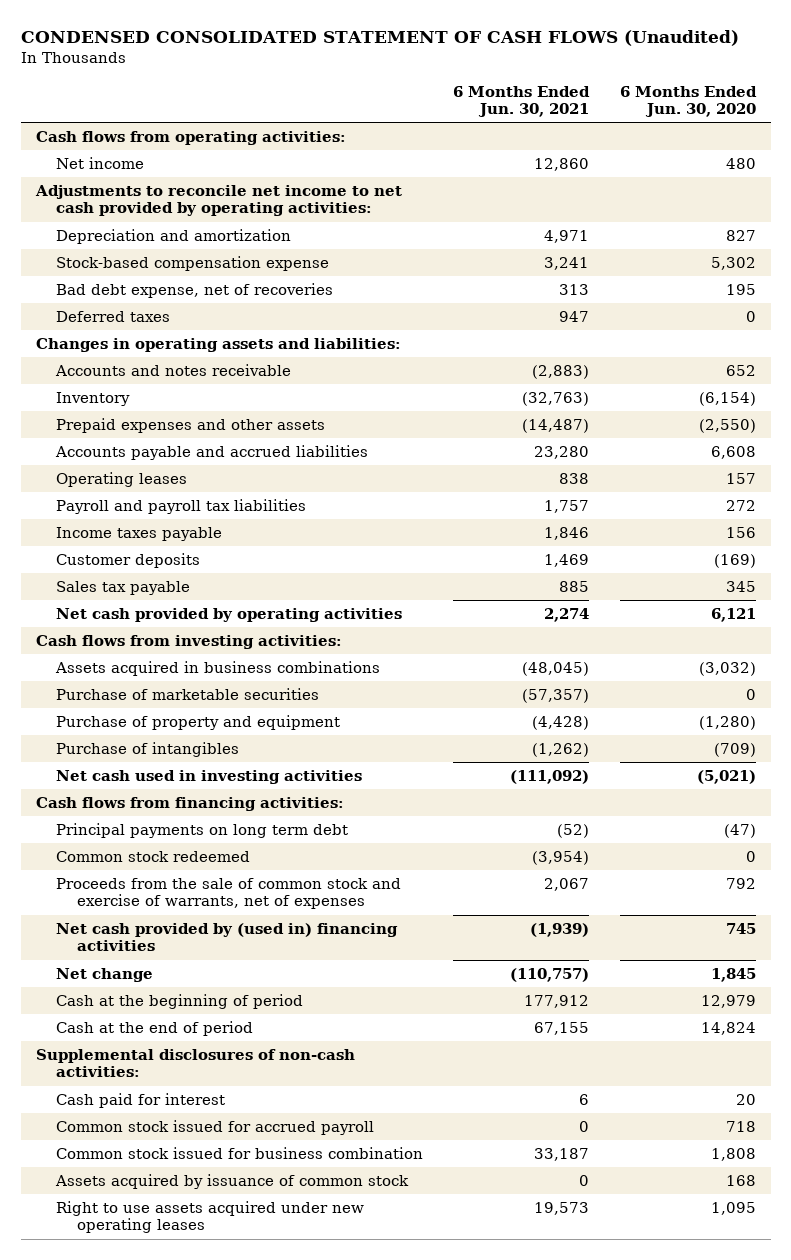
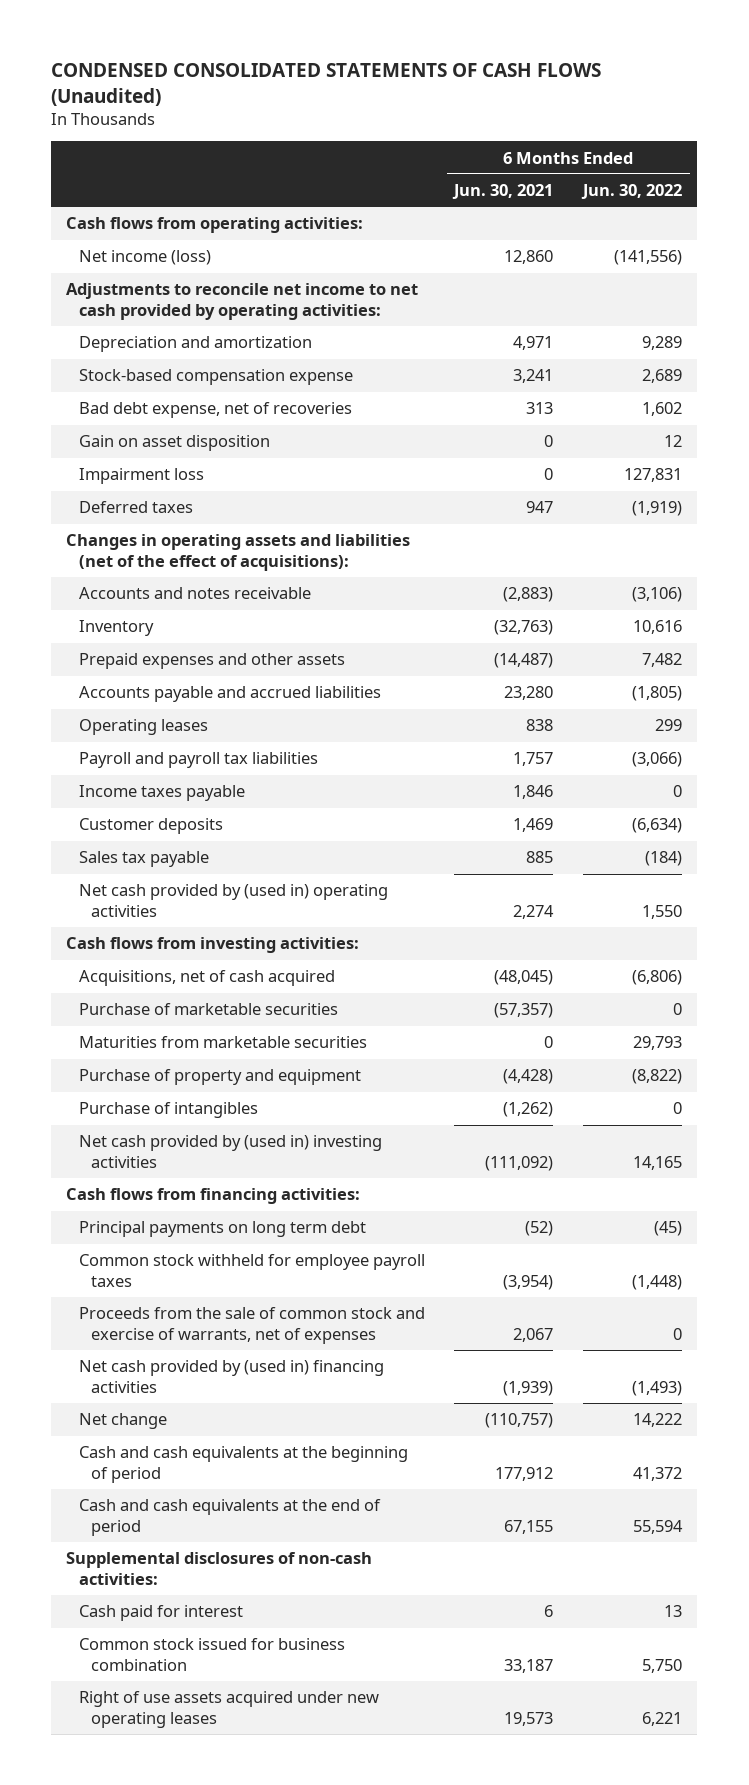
[20,30,739,47] CONDENSED CONSOLIDATED STATEMENT OF CASH FLOWS (Unaudited) -> [51,63,602,106] CONDENSED CONSOLIDATED STATEMENTS OF CASH FLOWS (Unaudited)
[619,85,757,117] 6 Months Ended Jun. 30, 2020 -> none
none -> [581,184,683,200] Jun. 30, 2022
[56,156,145,169] Net income -> [78,250,211,266] Net income (loss)
none -> [78,435,270,452] Gain on asset disposition
none -> [78,468,204,485] Impairment loss
[35,337,401,352] Changes in operating assets and liabilities: -> [66,534,411,571] Changes in operating assets and liabilities (net of the effect of acquisitions):
[56,607,403,622] Net cash provided by operating activities -> [78,884,388,917] Net cash provided by (used in) operating activities
[55,660,381,676] Assets acquired in business combinations -> [78,970,335,987] Acquisitions, net of cash acquired
none -> [78,1036,367,1049] Maturities from marketable securities
[56,769,363,784] Net cash used in investing activities -> [78,1135,382,1168] Net cash provided by (used in) investing activities
[56,850,251,862] Common stock redeemed -> [78,1254,425,1287] Common stock withheld for employee payroll taxes
[56,993,304,1009] Cash at the beginning of period -> [78,1446,408,1483] Cash and cash equivalents at the beginning of period
[56,1020,254,1036] Cash at the end of period -> [78,1499,381,1536] Cash and cash equivalents at the end of period
[56,1119,375,1135] Common stock issued for accrued payroll -> none
[55,1173,410,1189] Assets acquired by issuance of common stock -> none
[56,1200,365,1234] Right to use assets acquired under new operating leases -> [78,1691,379,1728] Right of use assets acquired under new operating leases

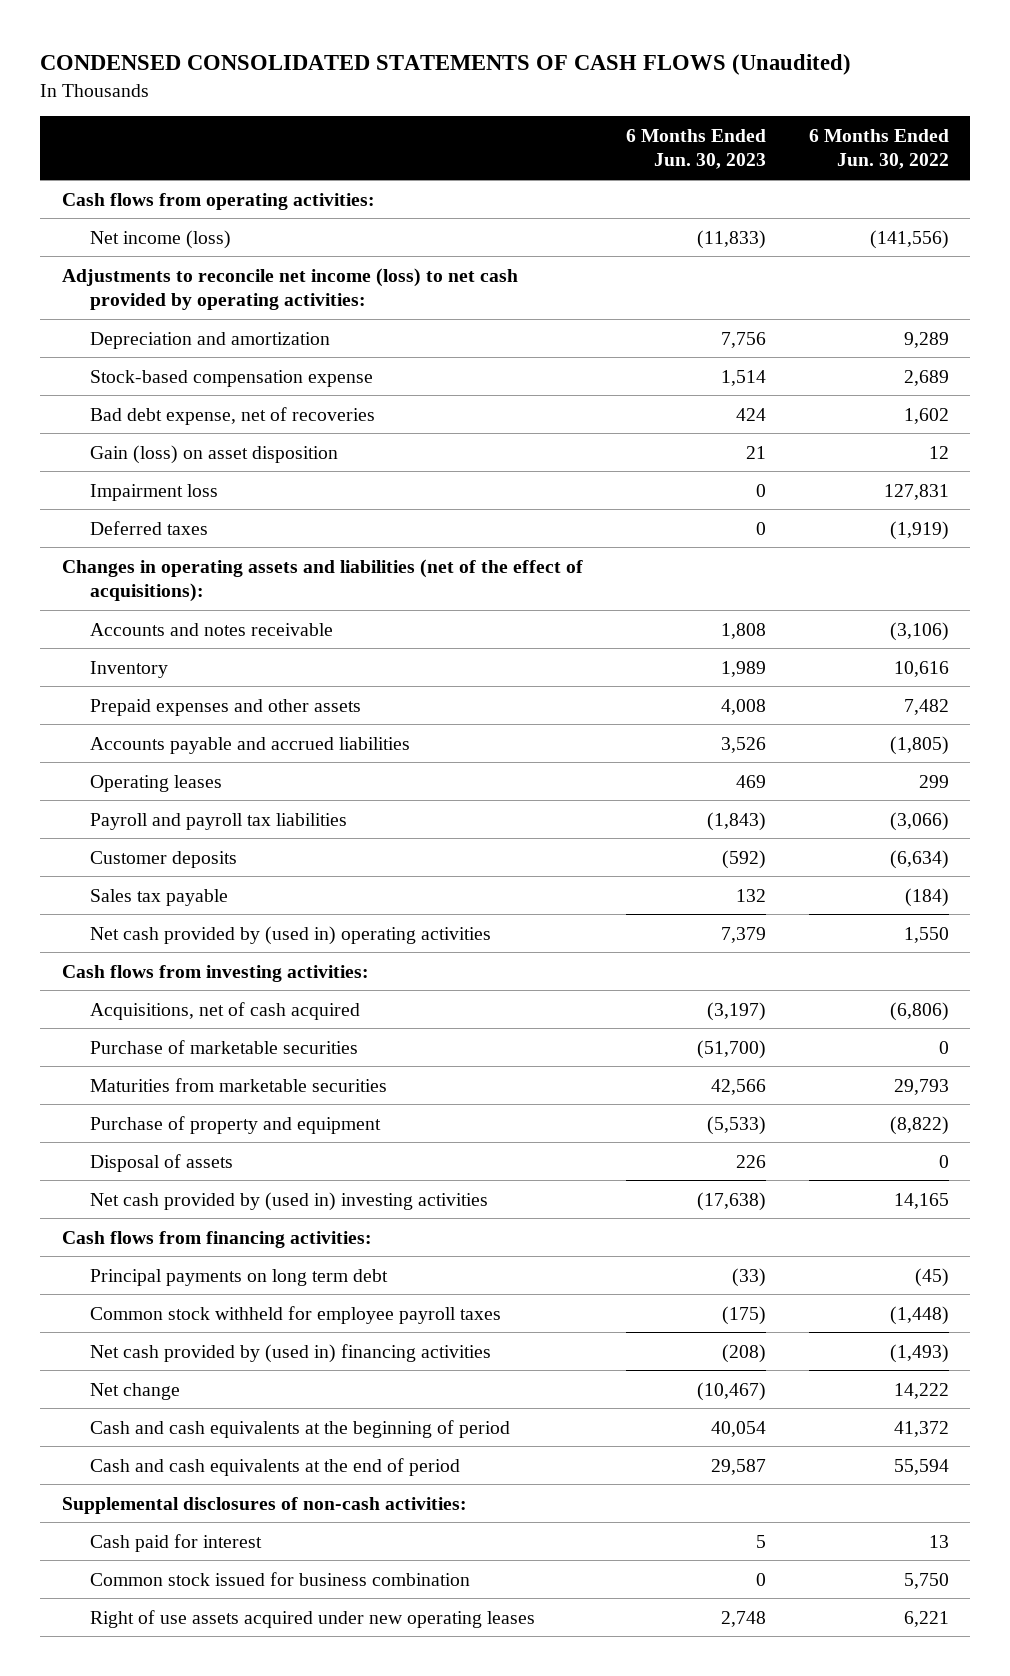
[452,184,554,200] Jun. 30, 2021 -> none
none -> [625,128,766,170] 6 Months Ended Jun. 30, 2023
[66,283,419,320] Adjustments to reconcile net income to net cash provided by operating activities: -> [61,267,518,311] Adjustments to reconcile net income (loss) to net cash provided by operating activities:
[78,435,270,452] Gain on asset disposition -> [89,444,338,464] Gain (loss) on asset disposition
[78,785,245,802] Income taxes payable -> none
[78,1102,258,1119] Purchase of intangibles -> none
none -> [89,1153,233,1172] Disposal of assets
[78,1307,425,1344] Proceeds from the sale of common stock and exercise of warrants, net of expenses -> none

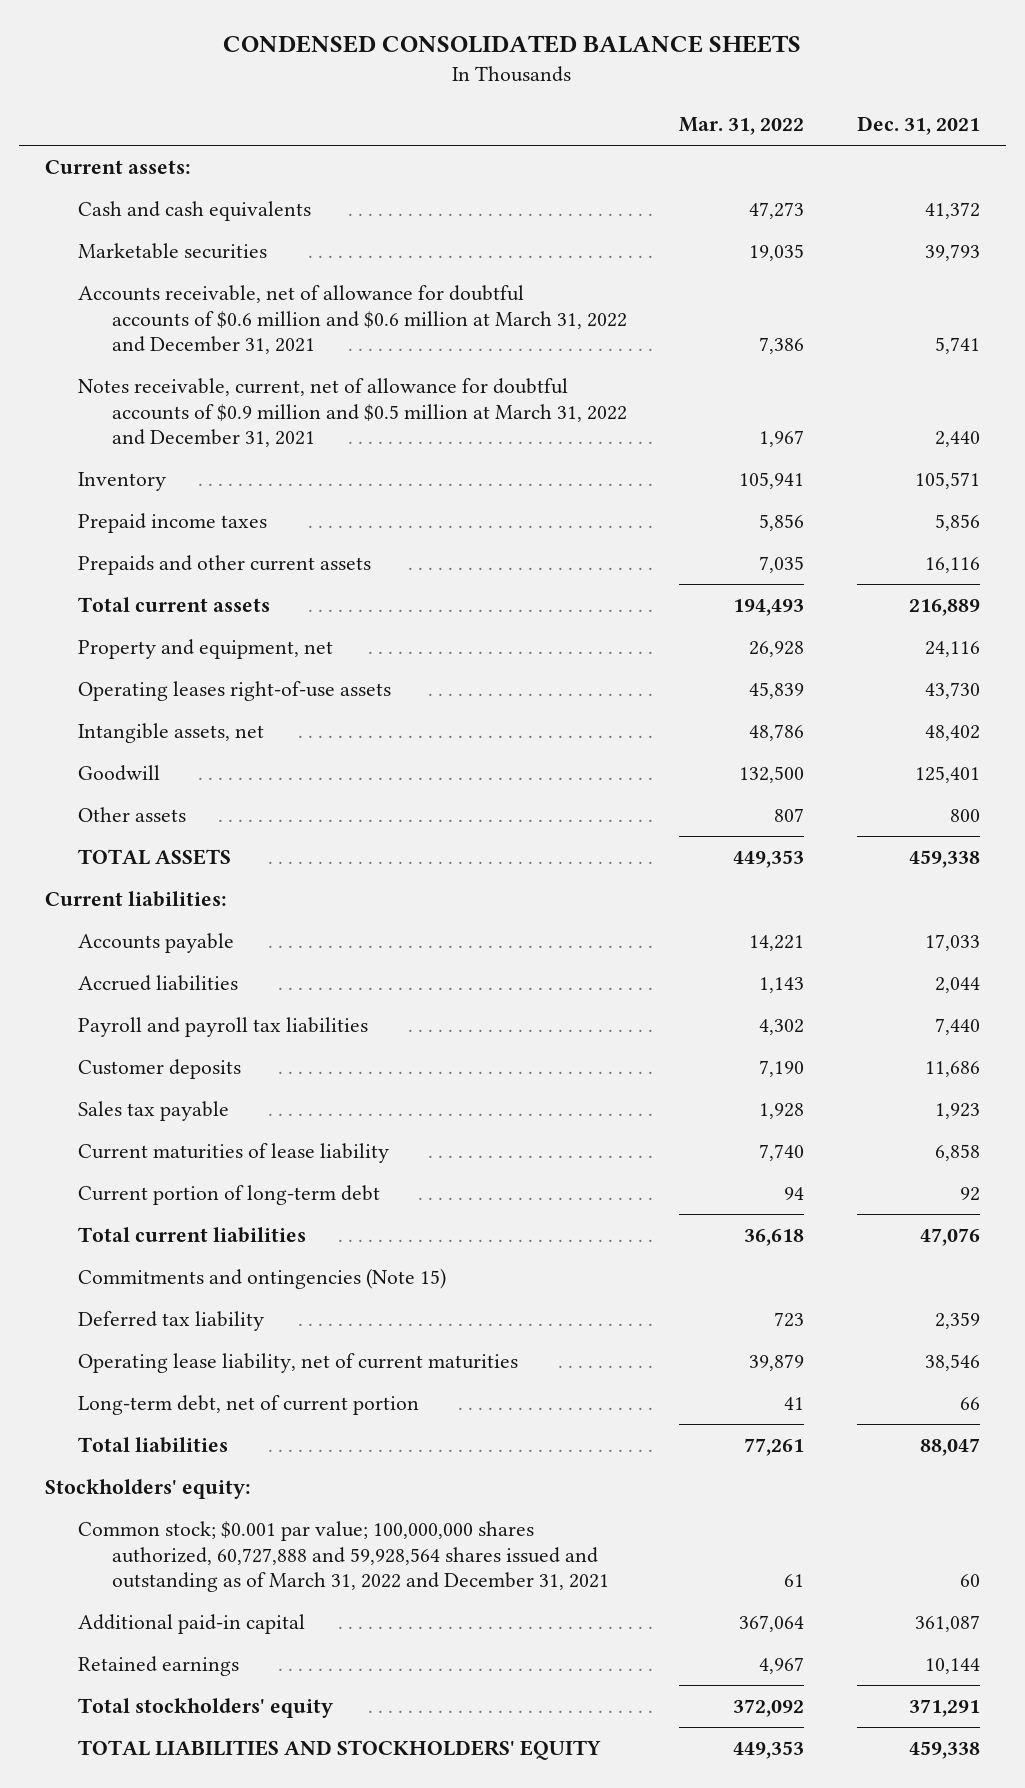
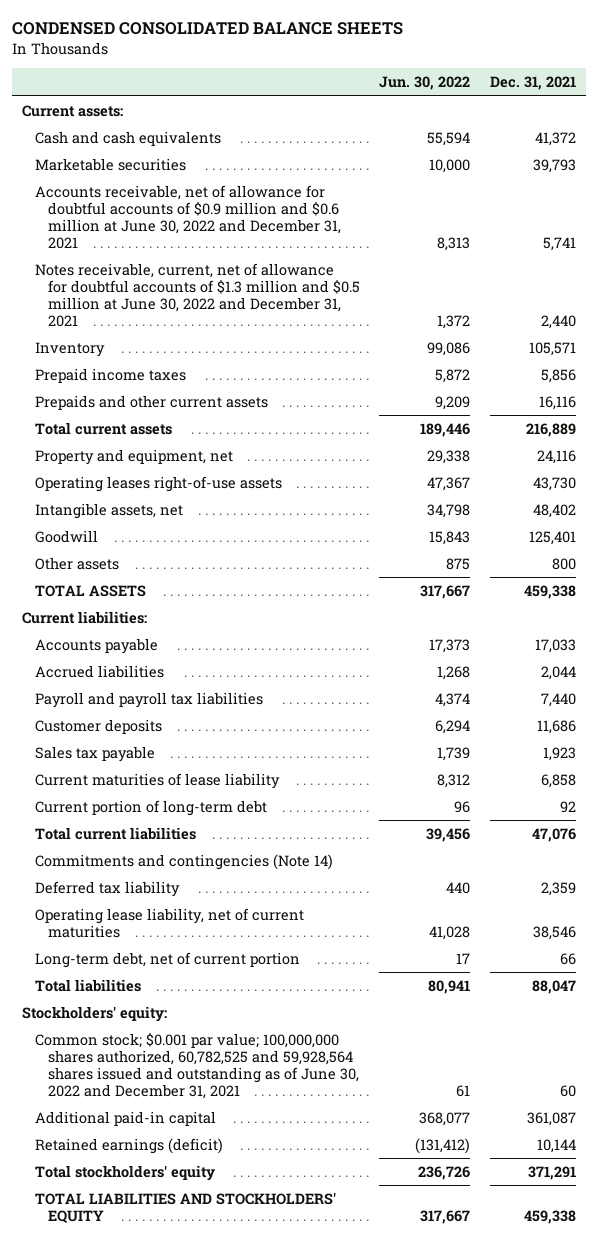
[679,116,805,135] Mar. 31, 2022 -> none
none -> [379,76,471,91] Jun. 30, 2022
[78,285,627,354] Accounts receivable, net of allowance for doubtful accounts of $0.6 million and $0.6 million at March 31, 2022 and December 31, 2021 -> [34,184,341,249] Accounts receivable, net of allowance for doubtful accounts of $0.9 million and $0.6 million at June 30, 2022 and December 31, 2021
[78,378,627,447] Notes receivable, current, net of allowance for doubtful accounts of $0.9 million and $0.5 million at March 31, 2022 and December 31, 2021 -> [34,262,360,327] Notes receivable, current, net of allowance for doubtful accounts of $1.3 million and $0.5 million at June 30, 2022 and December 31, 2021
[78,1268,447,1290] Commitments and ontingencies (Note 15) -> [34,853,333,870] Commitments and contingencies (Note 14)
[78,1521,609,1592] Common stock; $0.001 par value; 100,000,000 shares authorized, 60,727,888 and 59,928,564 shares issued and outstanding as of March 31, 2022 and December 31, 2021 -> [34,1032,359,1099] Common stock; $0.001 par value; 100,000,000 shares authorized, 60,782,525 and 59,928,564 shares issued and outstanding as of June 30, 2022 and December 31, 2021
[78,1656,240,1677] Retained earnings -> [34,1137,223,1154] Retained earnings (deficit)

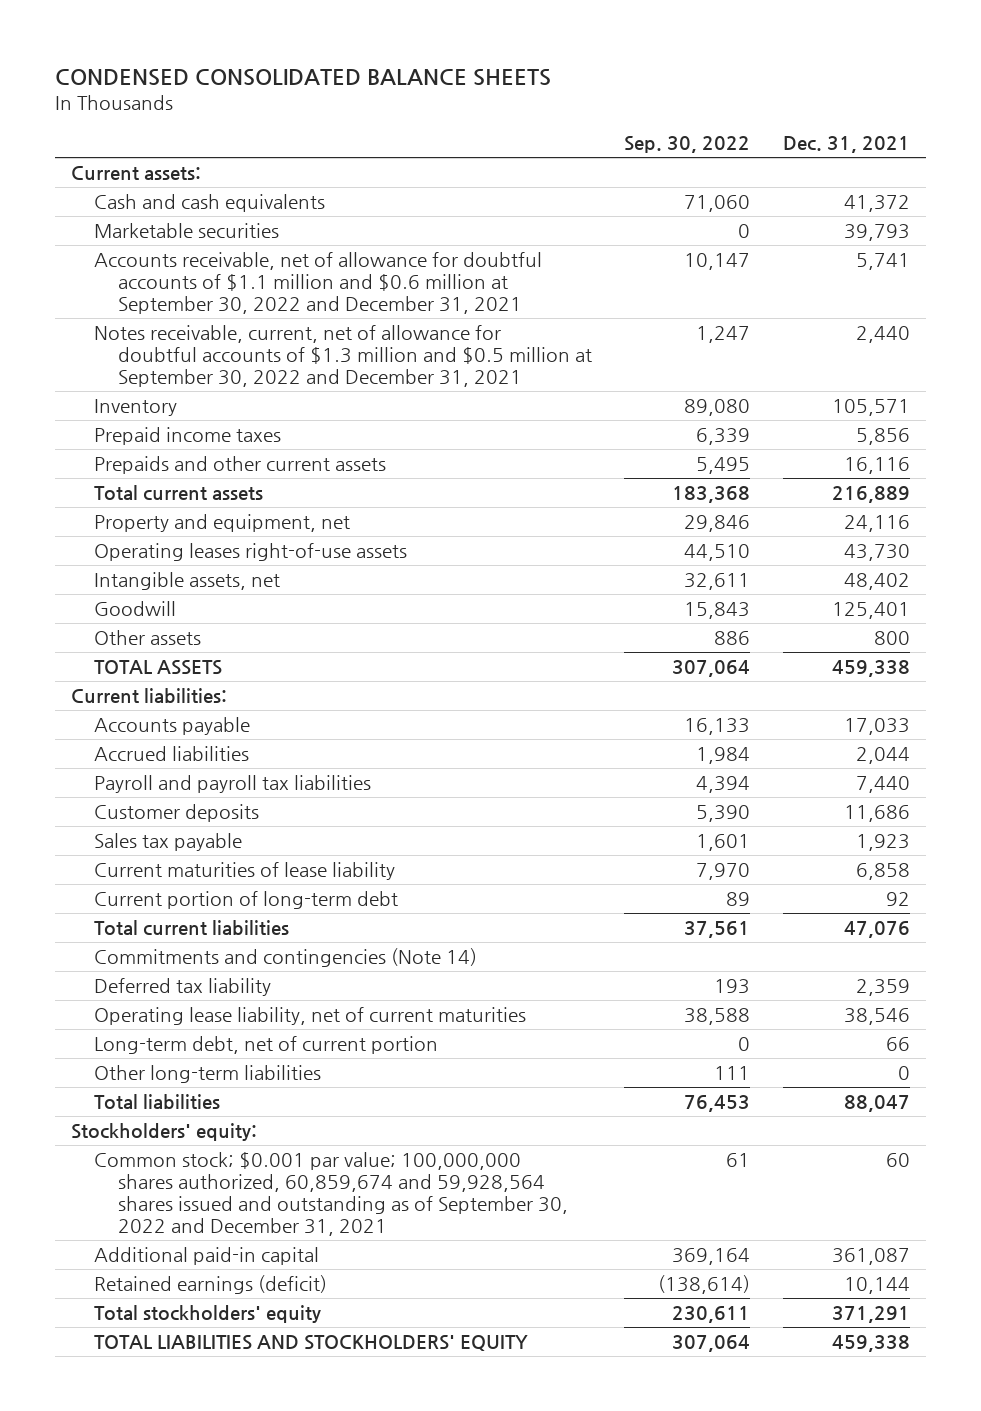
[379,76,471,91] Jun. 30, 2022 -> none
none -> [624,136,751,154] Sep. 30, 2022
[34,184,341,249] Accounts receivable, net of allowance for doubtful accounts of $0.9 million and $0.6 million at June 30, 2022 and December 31, 2021 -> [94,252,543,315] Accounts receivable, net of allowance for doubtful accounts of $1.1 million and $0.6 million at September 30, 2022 and December 31, 2021
[34,262,360,327] Notes receivable, current, net of allowance for doubtful accounts of $1.3 million and $0.5 million at June 30, 2022 and December 31, 2021 -> [94,325,592,388] Notes receivable, current, net of allowance for doubtful accounts of $1.3 million and $0.5 million at September 30, 2022 and December 31, 2021
none -> [94,1065,322,1084] Other long-term liabilities
[34,1032,359,1099] Common stock; $0.001 par value; 100,000,000 shares authorized, 60,782,525 and 59,928,564 shares issued and outstanding as of June 30, 2022 and December 31, 2021 -> [94,1152,568,1237] Common stock; $0.001 par value; 100,000,000 shares authorized, 60,859,674 and 59,928,564 shares issued and outstanding as of September 30, 2022 and December 31, 2021

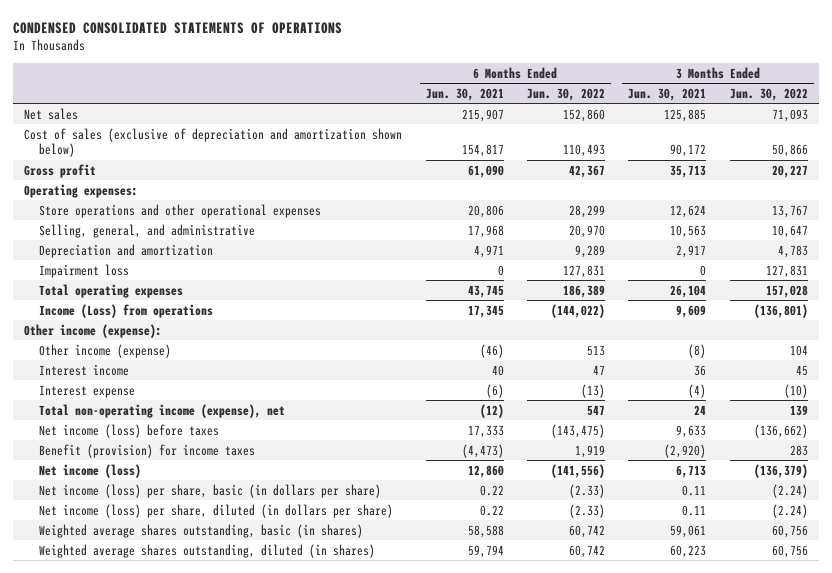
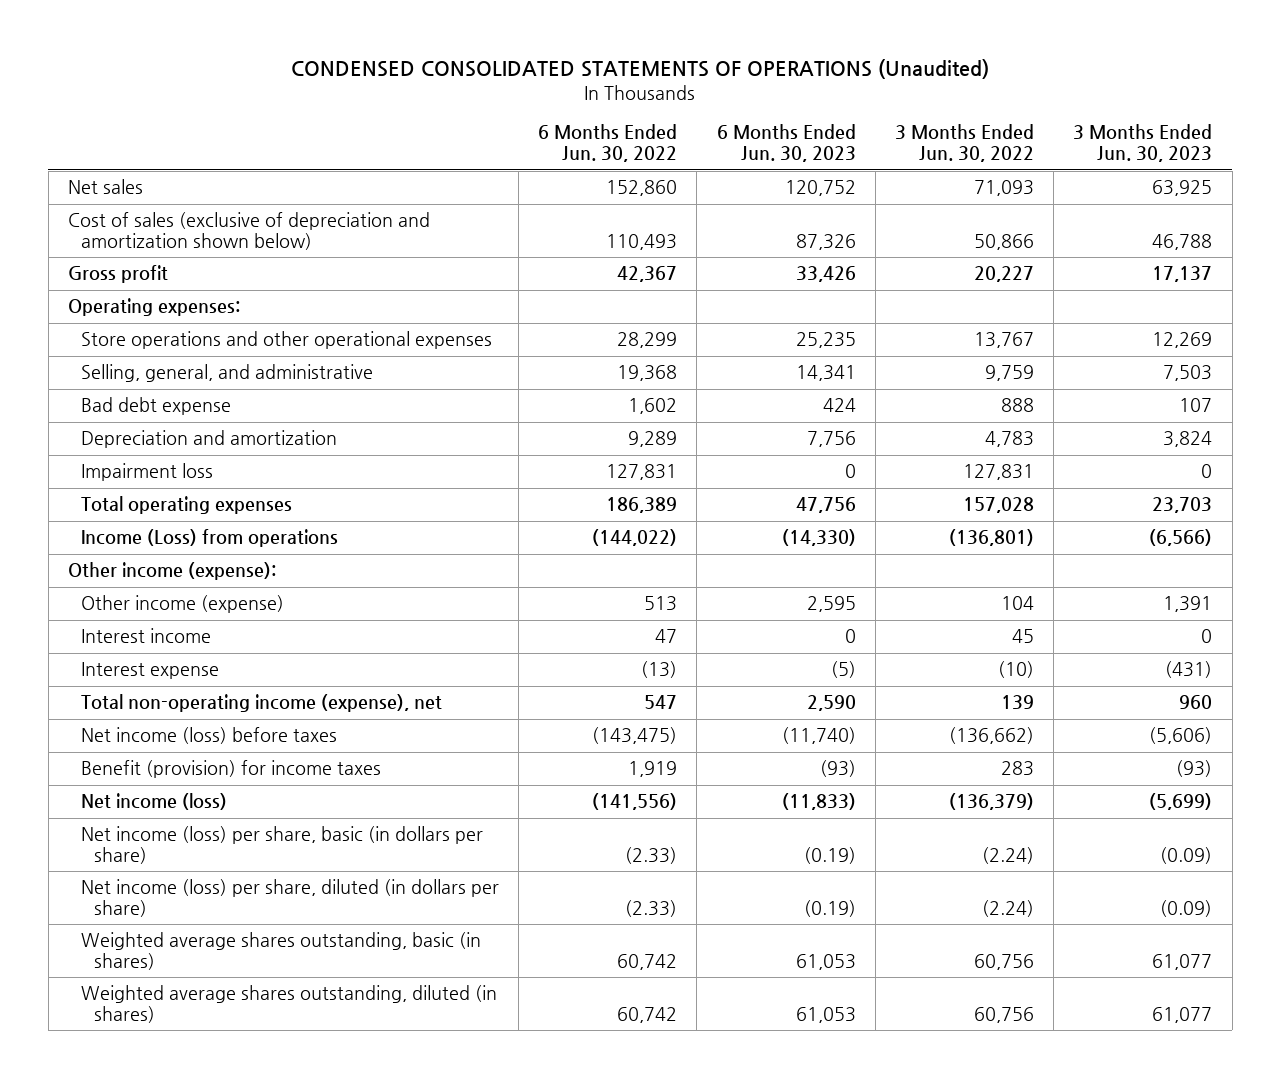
[12,21,342,34] CONDENSED CONSOLIDATED STATEMENTS OF OPERATIONS -> [291,59,990,80] CONDENSED CONSOLIDATED STATEMENTS OF OPERATIONS (Unaudited)
[425,87,504,101] Jun. 30, 2021 -> none
[628,87,707,101] Jun. 30, 2021 -> none
none -> [716,124,856,163] 6 Months Ended Jun. 30, 2023
none -> [1073,124,1213,163] 3 Months Ended Jun. 30, 2023
[568,224,605,238] 20,970 -> [617,365,678,382] 19,368
[771,224,808,238] 10,647 -> [984,365,1034,382] 9,759
none -> [80,397,231,416] Bad debt expense

